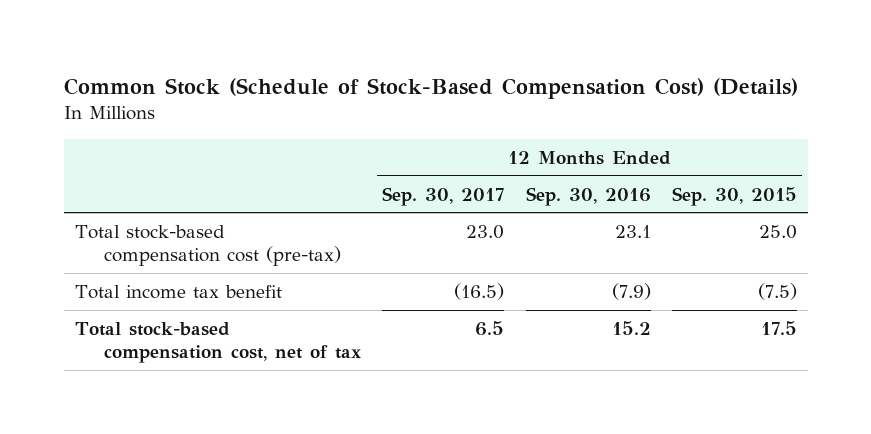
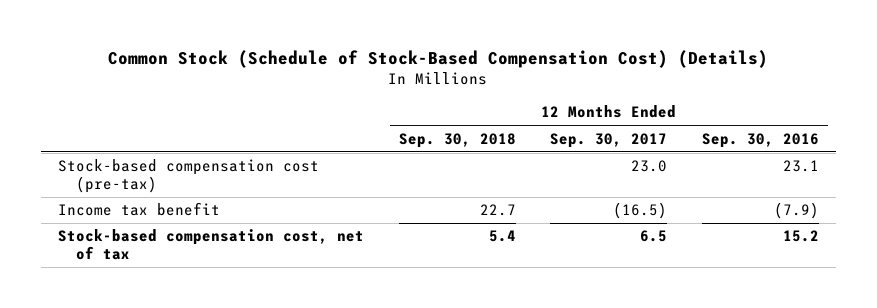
[671,186,797,206] Sep. 30, 2015 -> none
none -> [398,132,516,148] Sep. 30, 2018
[74,225,341,266] Total stock-based compensation cost (pre-tax) -> [57,159,319,194] Stock-based compensation cost (pre-tax)
[74,285,282,300] Total income tax benefit -> [57,202,220,217] Income tax benefit
[74,322,361,363] Total stock-based compensation cost, net of tax -> [57,229,364,261] Stock-based compensation cost, net of tax

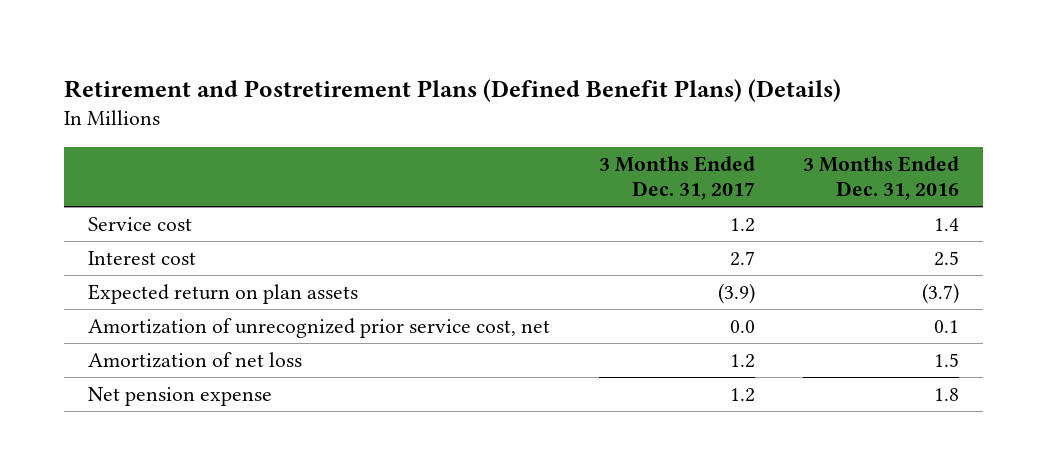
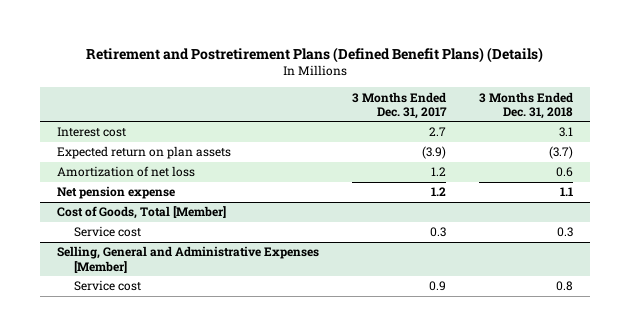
[803,155,960,201] 3 Months Ended Dec. 31, 2016 -> none
none -> [478,91,573,119] 3 Months Ended Dec. 31, 2018
[87,216,192,231] Service cost -> none
[87,317,550,338] Amortization of unrecognized prior service cost, net -> none
none -> [56,206,226,220] Cost of Goods, Total [Member]
none -> [73,226,141,238] Service cost
none -> [56,246,319,273] Selling, General and Administrative Expenses [Member]
none -> [73,280,141,292] Service cost

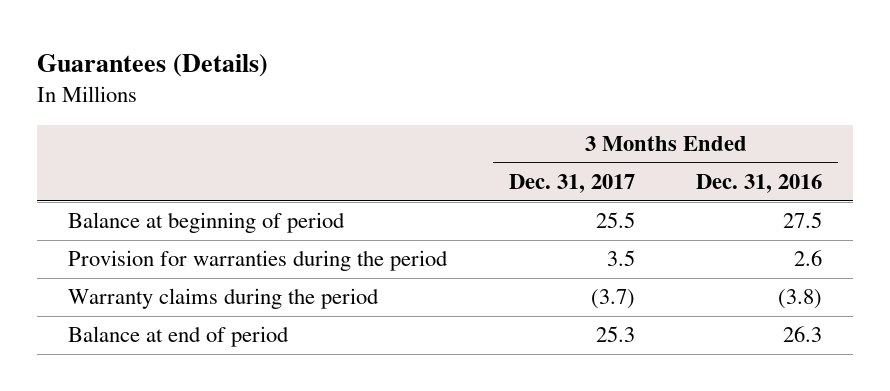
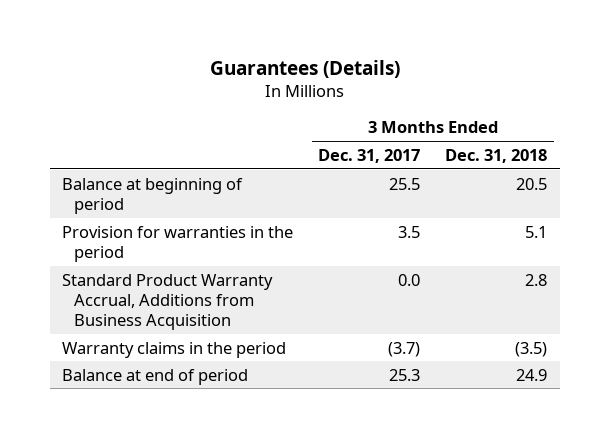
[696,174,823,194] Dec. 31, 2016 -> none
none -> [445,148,548,163] Dec. 31, 2018
[67,250,448,272] Provision for warranties during the period -> [62,225,294,262] Provision for warranties in the period
none -> [62,273,274,330] Standard Product Warranty Accrual, Additions from Business Acquisition
[67,288,379,310] Warranty claims during the period -> [62,341,287,358] Warranty claims in the period

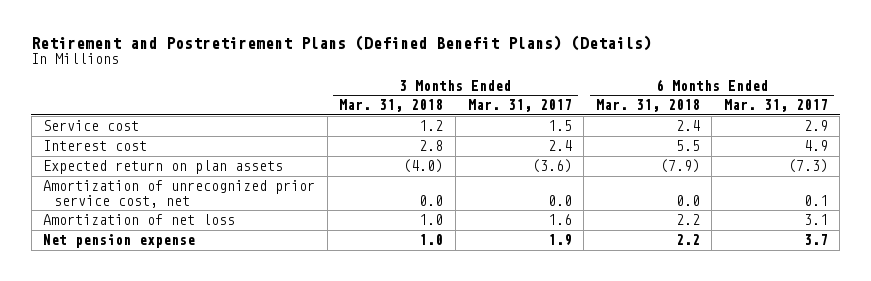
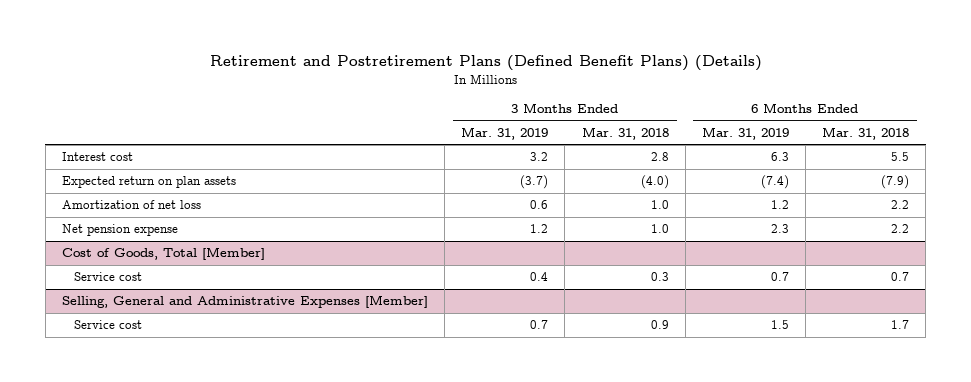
[467,99,572,113] Mar. 31, 2017 -> none
[723,99,828,113] Mar. 31, 2017 -> none
none -> [461,126,549,140] Mar. 31, 2019
none -> [701,126,789,140] Mar. 31, 2019
[43,120,140,132] Service cost -> none
[43,180,316,208] Amortization of unrecognized prior service cost, net -> none
none -> [61,247,265,261] Cost of Goods, Total [Member]
none -> [74,272,143,282] Service cost
none -> [61,295,428,309] Selling, General and Administrative Expenses [Member]
none -> [74,320,143,330] Service cost

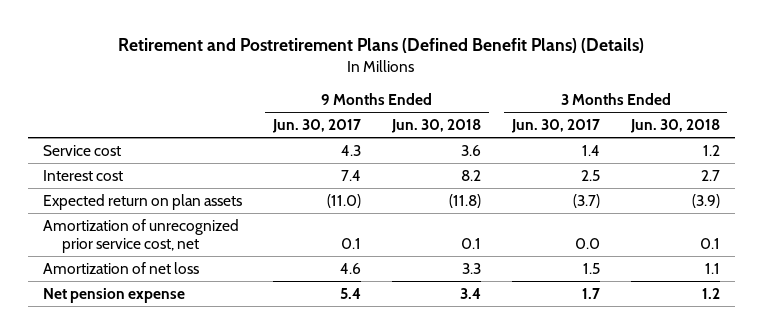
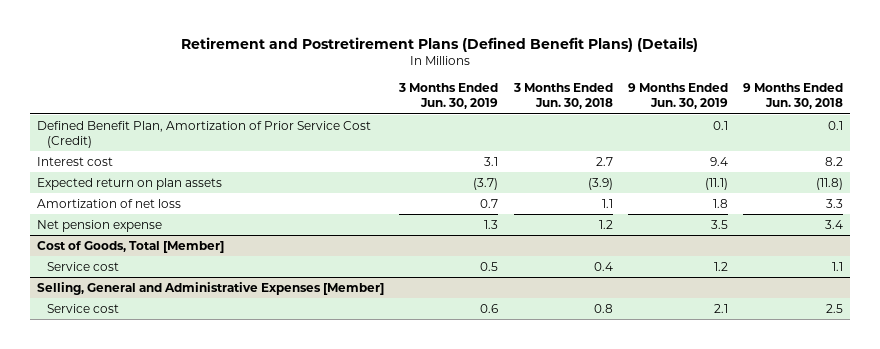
[271,119,361,134] Jun. 30, 2017 -> none
[510,119,600,134] Jun. 30, 2017 -> none
none -> [398,83,499,110] 3 Months Ended Jun. 30, 2019
none -> [627,83,728,110] 9 Months Ended Jun. 30, 2019
[43,144,122,156] Service cost -> none
none -> [37,120,372,148] Defined Benefit Plan, Amortization of Prior Service Cost (Credit)
[43,218,240,254] Amortization of unrecognized prior service cost, net -> none
none -> [37,240,225,253] Cost of Goods, Total [Member]
none -> [47,261,120,271] Service cost
none -> [37,281,385,295] Selling, General and Administrative Expenses [Member]
none -> [47,303,120,313] Service cost

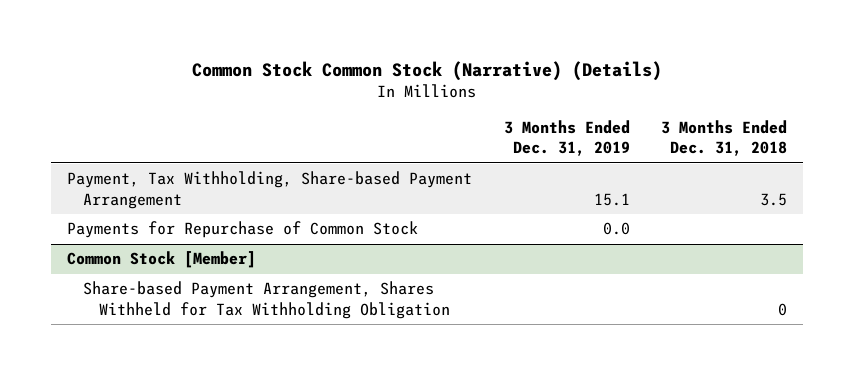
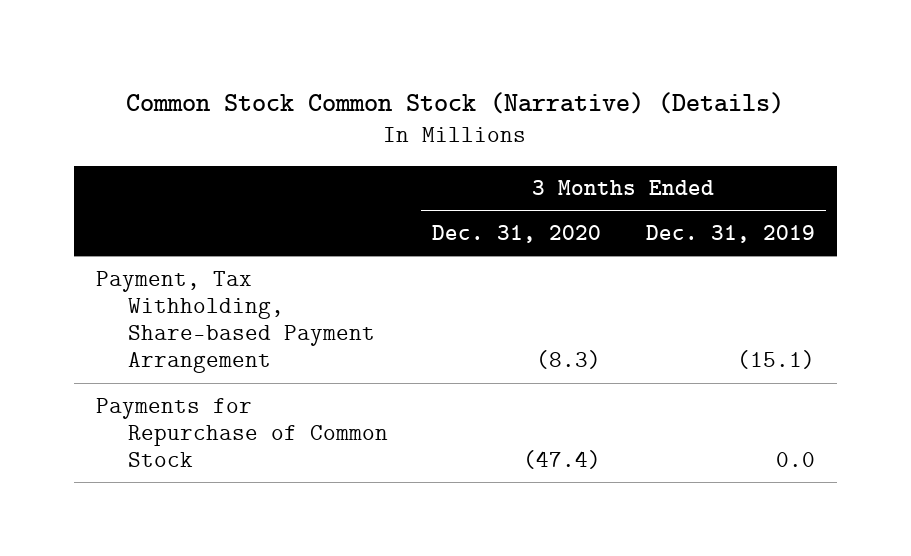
[661,120,788,157] 3 Months Ended Dec. 31, 2018 -> none
none -> [432,225,602,244] Dec. 31, 2020
[593,192,630,206] 15.1 -> [736,350,815,370] (15.1)
[66,251,256,269] Common Stock [Member] -> none
[82,281,450,319] Share-based Payment Arrangement, Shares Withheld for Tax Withholding Obligation -> none

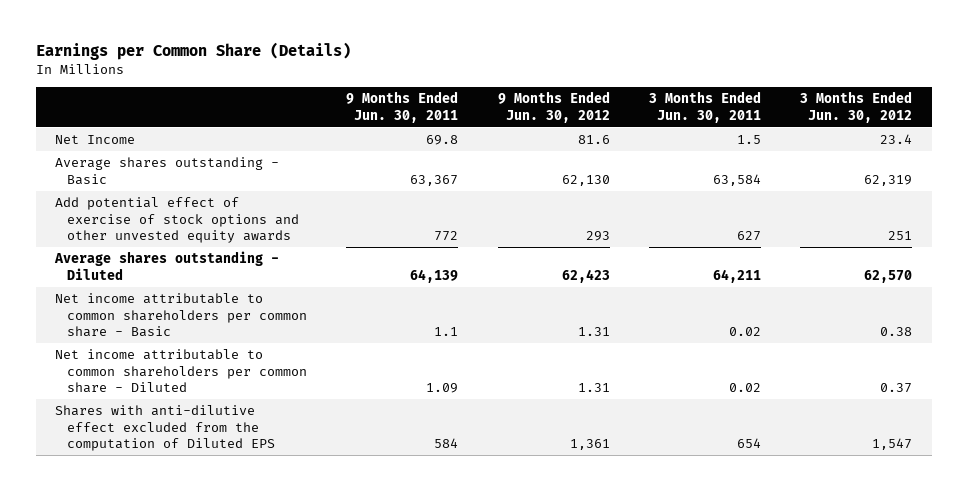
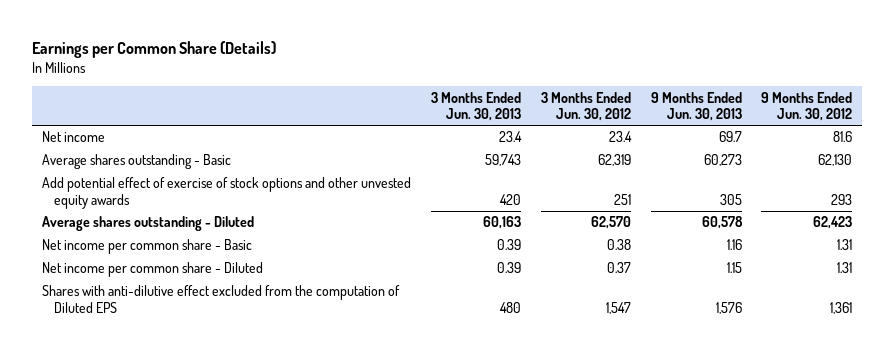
[346,91,459,123] 9 Months Ended Jun. 30, 2011 -> none
[648,91,761,123] 3 Months Ended Jun. 30, 2011 -> none
none -> [431,91,522,122] 3 Months Ended Jun. 30, 2013
none -> [650,91,742,122] 9 Months Ended Jun. 30, 2013
[55,135,136,145] Net Income -> [42,131,106,143] Net income
[55,293,307,338] Net income attributable to common shareholders per common share - Basic -> [42,239,253,255] Net income per common share - Basic
[55,349,307,394] Net income attributable to common shareholders per common share - Diluted -> [42,262,264,278] Net income per common share - Diluted

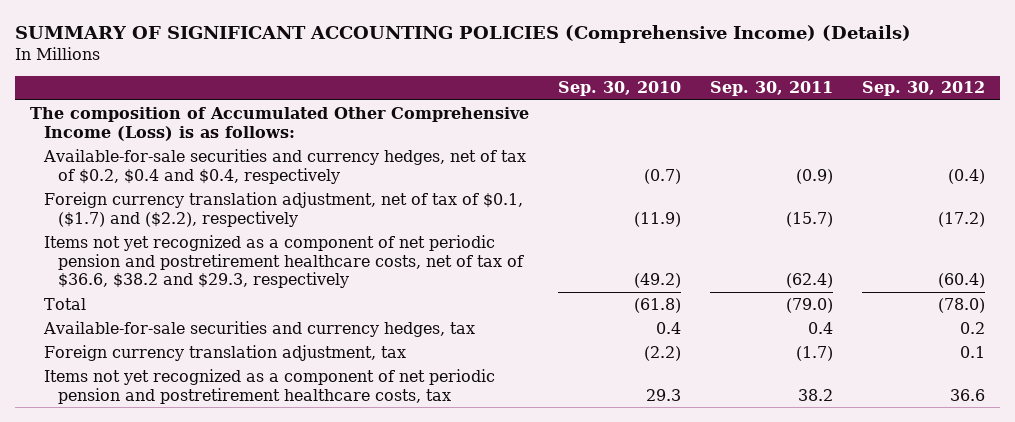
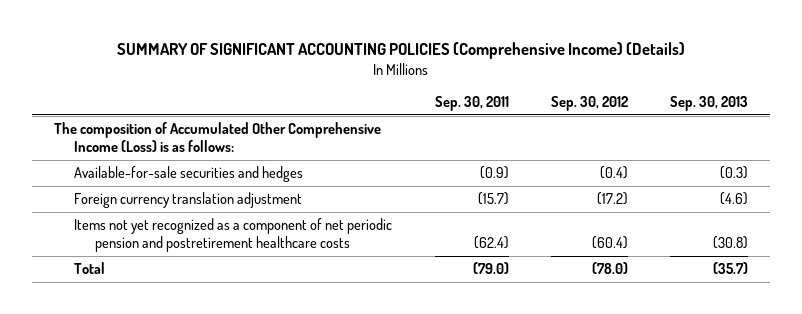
[557,81,681,97] Sep. 30, 2010 -> none
none -> [670,96,749,112] Sep. 30, 2013
[43,148,527,184] Available-for-sale securities and currency hedges, net of tax of $0.2, $0.4 and $0.4, respectively -> [74,166,304,183] Available-for-sale securities and hedges
[44,191,524,227] Foreign currency translation adjustment, net of tax of $0.1, ($1.7) and ($2.2), respectively -> [74,192,303,209] Foreign currency translation adjustment
[44,234,525,289] Items not yet recognized as a component of net periodic pension and postretirement healthcare costs, net of tax of $36.6, $38.2 and $29.3, respectively -> [74,218,393,252] Items not yet recognized as a component of net periodic pension and postretirement healthcare costs
[43,320,476,337] Available-for-sale securities and currency hedges, tax -> none
[44,344,407,361] Foreign currency translation adjustment, tax -> none
[44,368,496,404] Items not yet recognized as a component of net periodic pension and postretirement healthcare costs, tax -> none

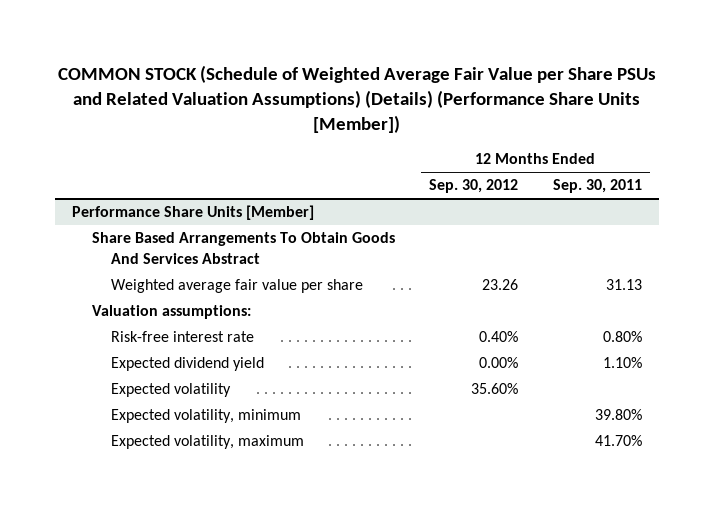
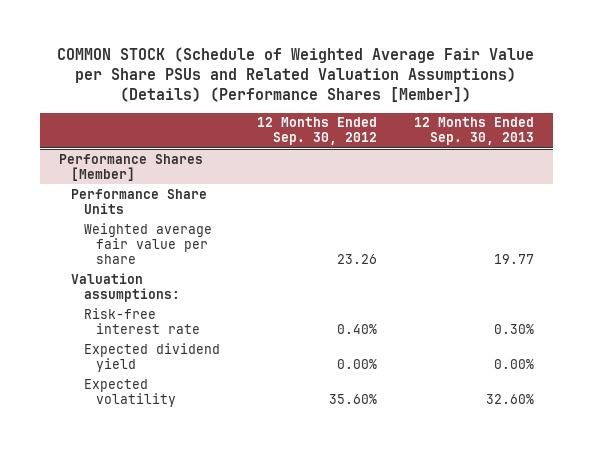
[57,64,656,134] COMMON STOCK (Schedule of Weighted Average Fair Value per Share PSUs and Related Valuation Assumptions) (Details) (Performance Share Units [Member]) -> [57,46,535,102] COMMON STOCK (Schedule of Weighted Average Fair Value per Share PSUs and Related Valuation Assumptions) (Details) (Performance Shares [Member])
[552,179,642,194] Sep. 30, 2011 -> none
none -> [414,117,535,146] 12 Months Ended Sep. 30, 2013
[72,205,315,221] Performance Share Units [Member] -> none
none -> [58,153,203,181] Performance Shares [Member]
[91,232,395,264] Share Based Arrangements To Obtain Goods And Services Abstract -> [71,188,208,214] Performance Share Units
[111,409,302,424] Expected volatility, minimum -> none
[111,435,305,450] Expected volatility, maximum -> none

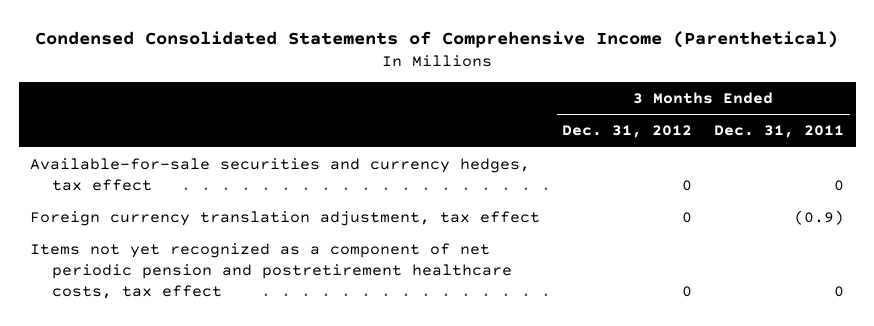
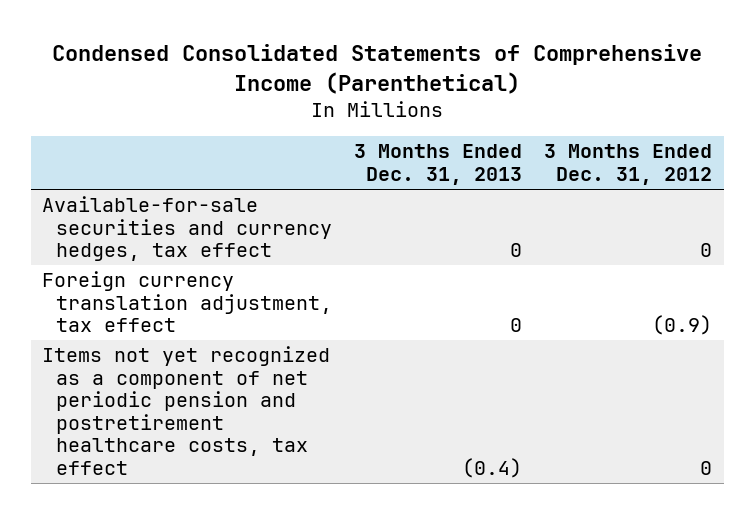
[714,125,845,139] Dec. 31, 2011 -> none
none -> [354,144,523,186] 3 Months Ended Dec. 31, 2013
[682,211,693,223] 0 -> [652,315,713,336] (0.9)

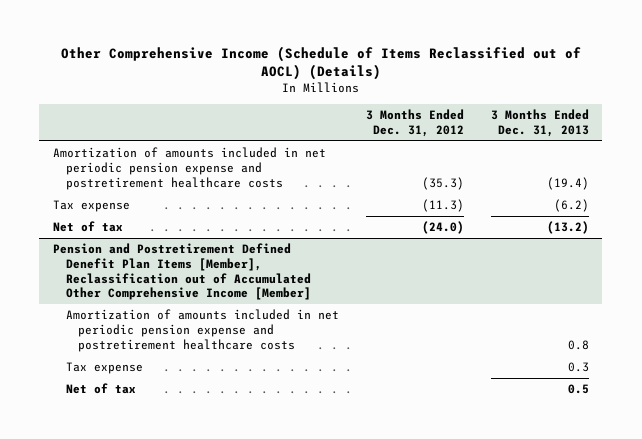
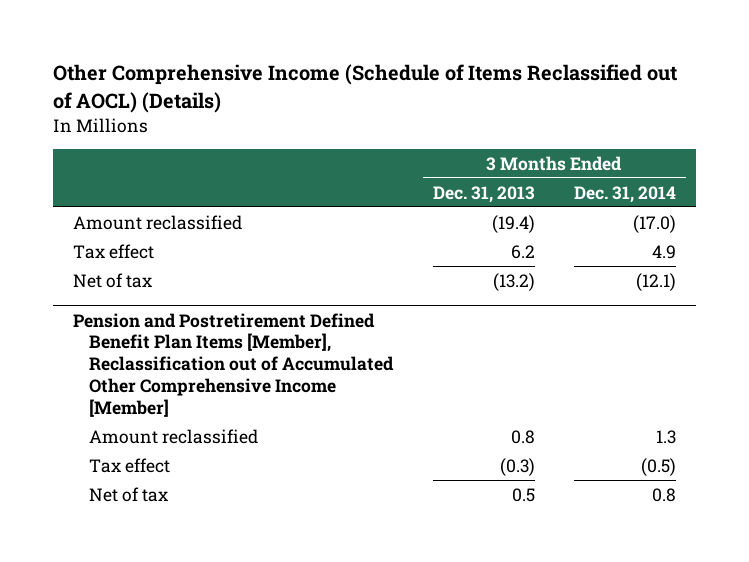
[365,109,464,137] 3 Months Ended Dec. 31, 2012 -> none
none -> [573,185,676,203] Dec. 31, 2014
[52,147,326,190] Amortization of amounts included in net periodic pension expense and postretirement healthcare costs -> [72,214,242,230] Amount reclassified
[52,200,130,213] Tax expense -> [72,243,154,259] Tax effect
[553,199,589,213] (6.2) -> [510,244,535,259] 6.2
[52,243,311,301] Pension and Postretirement Defined Denefit Plan Items [Member], Reclassification out of Accumulated Other Comprehensive Income [Member] -> [72,312,395,417] Pension and Postretirement Defined Benefit Plan Items [Member], Reclassification out of Accumulated Other Comprehensive Income [Member]
[65,309,339,352] Amortization of amounts included in net periodic pension expense and postretirement healthcare costs -> [89,428,259,444] Amount reclassified
[65,362,143,375] Tax expense -> [89,457,171,473] Tax effect
[567,362,589,373] 0.3 -> [499,457,535,476] (0.3)

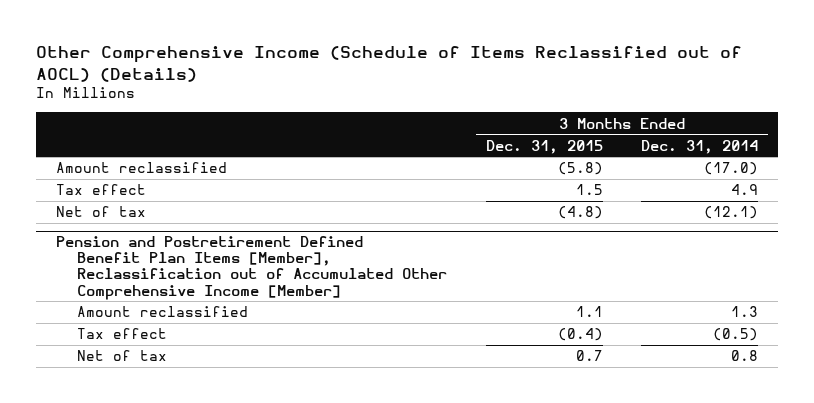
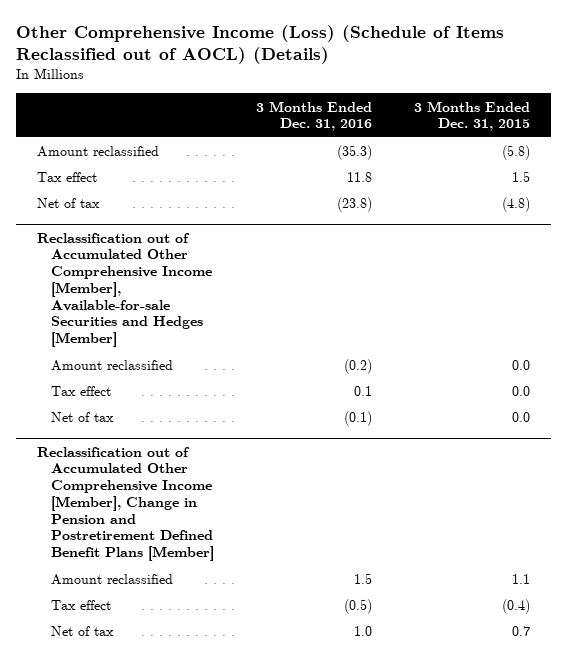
[36,46,743,82] Other Comprehensive Income (Schedule of Items Reclassified out of AOCL) (Details) -> [16,25,505,65] Other Comprehensive Income (Loss) (Schedule of Items Reclassified out of AOCL) (Details)
[641,139,759,154] Dec. 31, 2014 -> none
none -> [255,100,372,132] 3 Months Ended Dec. 31, 2016
none -> [37,232,212,348] Reclassification out of Accumulated Other Comprehensive Income [Member], Available-for-sale Securities and Hedges [Member]
none -> [50,360,173,372] Amount reclassified
none -> [50,386,111,397] Tax effect
none -> [50,412,114,423] Net of tax
[55,236,448,300] Pension and Postretirement Defined Benefit Plan Items [Member], Reclassification out of Accumulated Other Comprehensive Income [Member] -> [37,446,214,562] Reclassification out of Accumulated Other Comprehensive Income [Member], Change in Pension and Postretirement Defined Benefit Plans [Member]

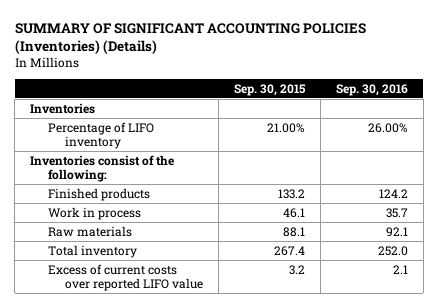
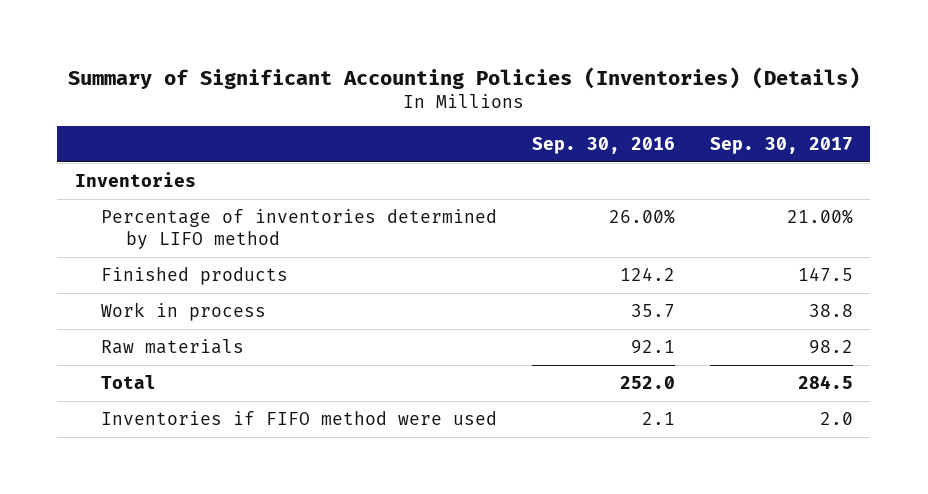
[14,23,366,55] SUMMARY OF SIGNIFICANT ACCOUNTING POLICIES (Inventories) (Details) -> [67,66,860,89] Summary of Significant Accounting Policies (Inventories) (Details)
[234,83,307,96] Sep. 30, 2015 -> none
none -> [709,136,853,154] Sep. 30, 2017
[30,154,175,182] Inventories consist of the following: -> none
[47,121,154,149] Percentage of LIFO inventory -> [100,209,497,250] Percentage of inventories determined by LIFO method
[47,244,137,258] Total inventory -> [100,375,156,390] Total
[47,263,204,291] Excess of current costs over reported LIFO value -> [100,411,497,426] Inventories if FIFO method were used

